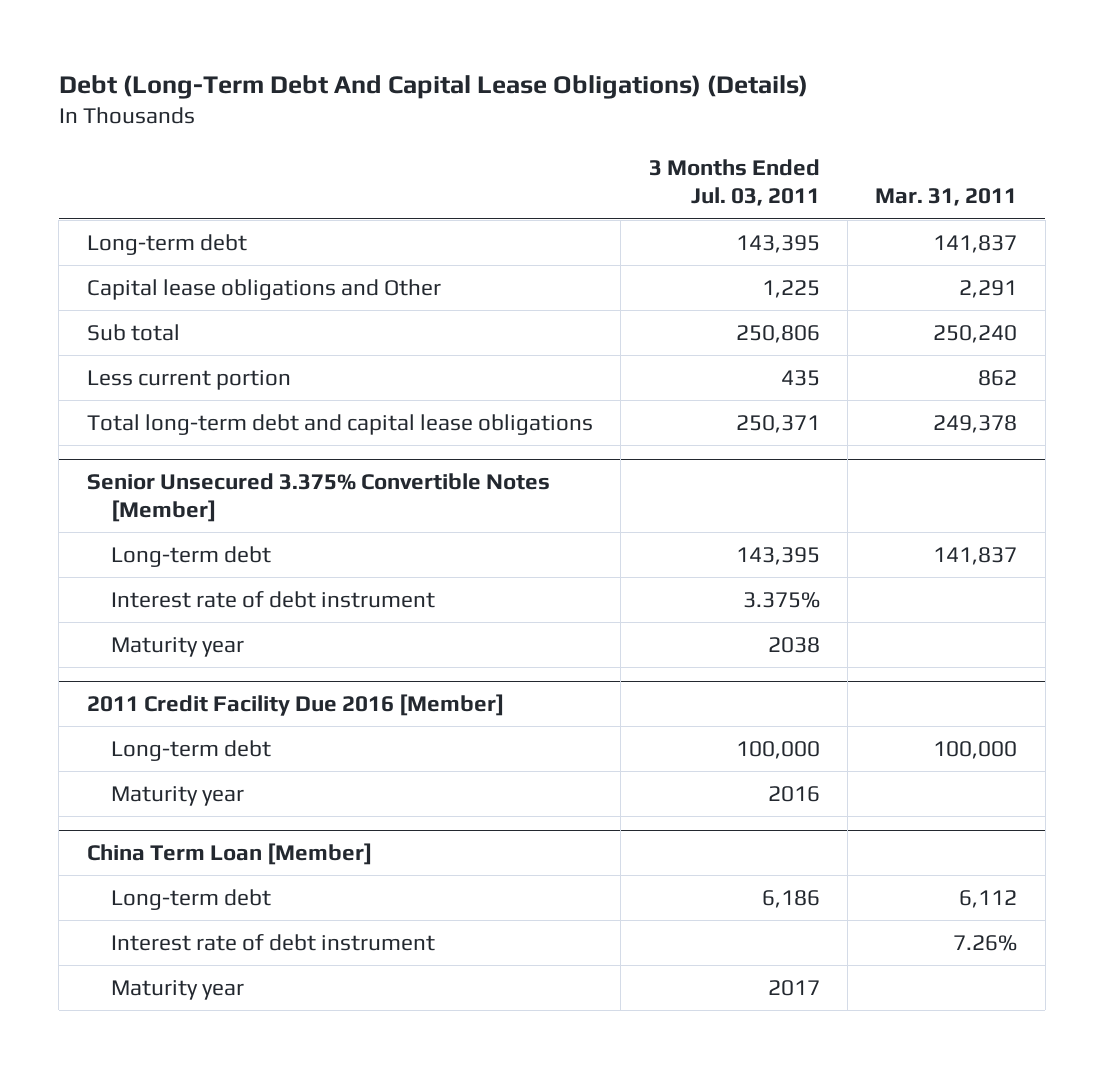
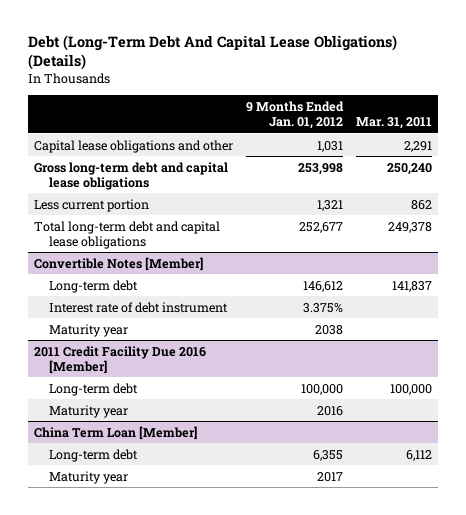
[648,159,820,207] 3 Months Ended Jul. 03, 2011 -> none
none -> [246,101,345,130] 9 Months Ended Jan. 01, 2012
[86,233,247,255] Long-term debt -> none
[86,278,441,300] Capital lease obligations and Other -> [34,139,234,153] Capital lease obligations and other
[86,323,180,341] Sub total -> [34,161,229,190] Gross long-term debt and capital lease obligations
[86,472,550,522] Senior Unsecured 3.375% Convertible Notes [Member] -> none
none -> [34,256,204,271] Convertible Notes [Member]
[110,933,435,951] Interest rate of debt instrument -> none

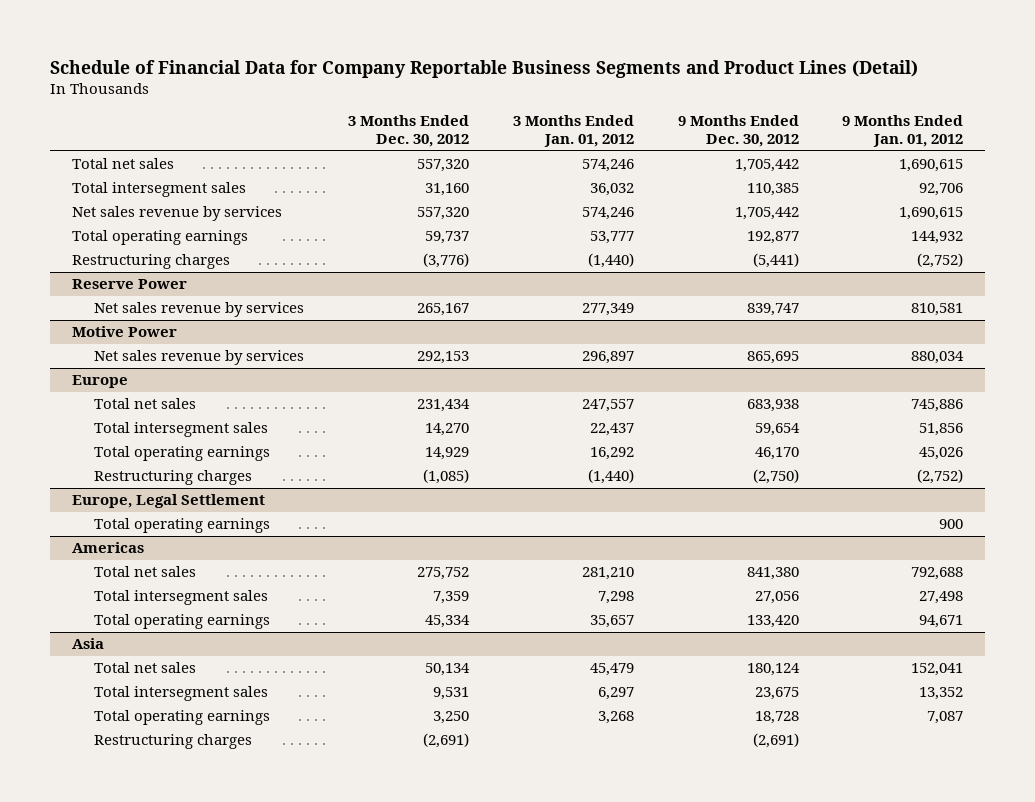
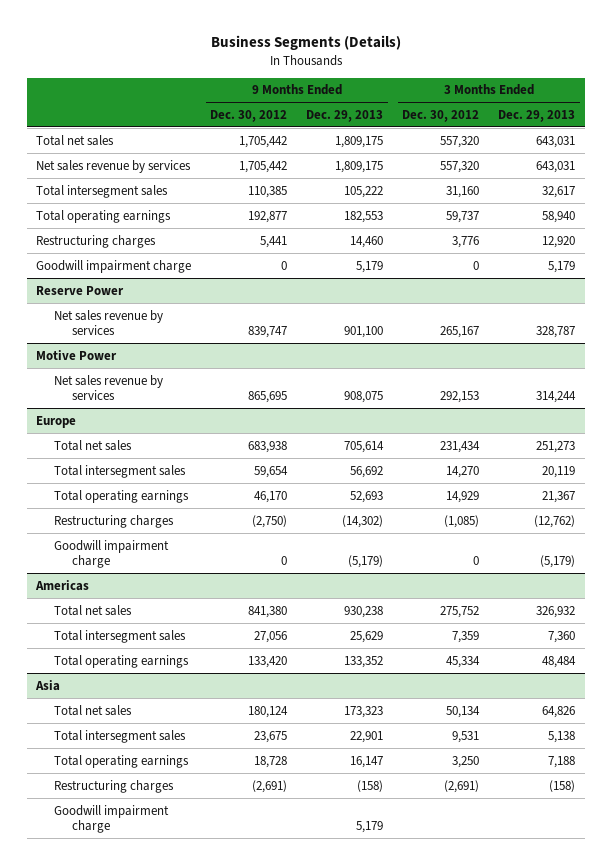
[50,59,919,78] Schedule of Financial Data for Company Reportable Business Segments and Product Lines (Detail) -> [210,35,401,51] Business Segments (Details)
[512,115,634,148] 3 Months Ended Jan. 01, 2012 -> none
[842,115,964,148] 9 Months Ended Jan. 01, 2012 -> none
none -> [306,109,384,122] Dec. 29, 2013
none -> [498,109,576,122] Dec. 29, 2013
[72,182,247,198] Total intersegment sales -> [36,184,169,198] Total intersegment sales
[422,253,469,269] (3,776) -> [452,235,480,248] 3,776
[752,253,799,269] (5,441) -> [260,235,288,248] 5,441
none -> [36,259,192,273] Goodwill impairment charge
[72,494,266,509] Europe, Legal Settlement -> none
[93,518,270,534] Total operating earnings -> none
none -> [54,539,170,569] Goodwill impairment charge
none -> [54,804,170,834] Goodwill impairment charge

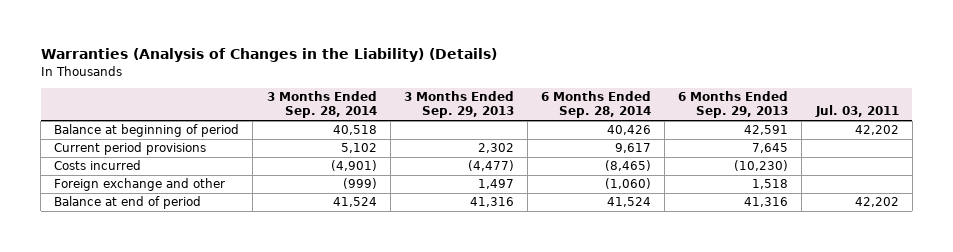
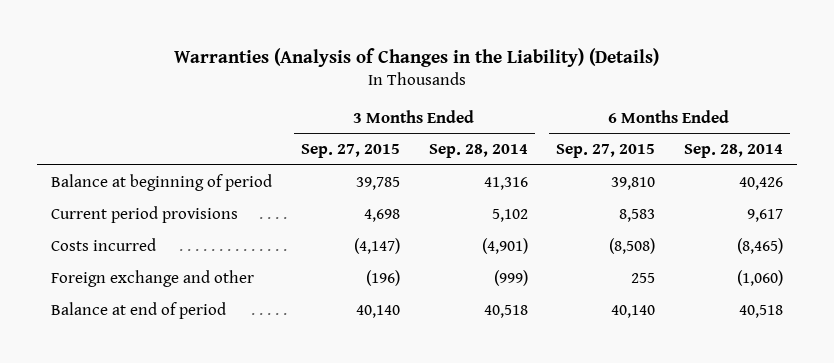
[403,91,514,119] 3 Months Ended Sep. 29, 2013 -> none
[678,91,789,119] 6 Months Ended Sep. 29, 2013 -> none
[814,105,899,118] Jul. 03, 2011 -> none
none -> [300,144,400,159] Sep. 27, 2015
none -> [556,144,656,159] Sep. 27, 2015
[332,125,377,136] 40,518 -> [483,176,528,190] 41,316
[332,197,377,208] 41,524 -> [483,304,528,318] 40,518
[607,197,652,208] 41,524 -> [738,304,783,318] 40,518

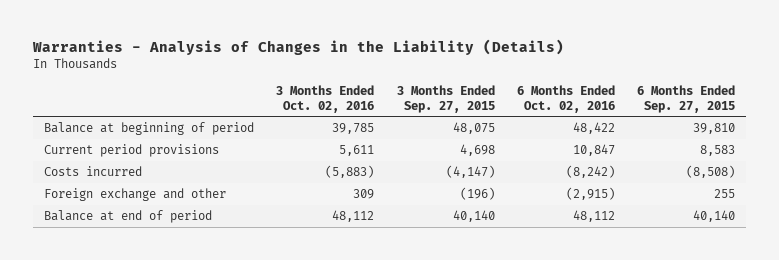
[174,47,660,67] Warranties (Analysis of Changes in the Liability) (Details) -> [32,39,565,56] Warranties - Analysis of Changes in the Liability (Details)
[428,144,528,159] Sep. 28, 2014 -> none
[683,144,783,159] Sep. 28, 2014 -> none
none -> [276,85,375,113] 3 Months Ended Oct. 02, 2016
none -> [516,85,615,113] 6 Months Ended Oct. 02, 2016
[355,176,400,190] 39,785 -> [452,122,495,135] 48,075

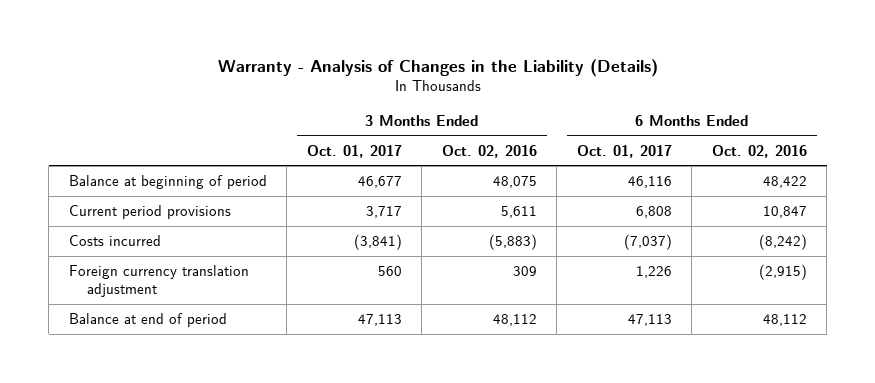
[32,39,565,56] Warranties - Analysis of Changes in the Liability (Details) -> [217,58,658,77] Warranty - Analysis of Changes in the Liability (Details)
[396,85,495,113] 3 Months Ended Sep. 27, 2015 -> none
[636,85,735,113] 6 Months Ended Sep. 27, 2015 -> none
none -> [306,144,402,158] Oct. 01, 2017
none -> [576,144,672,158] Oct. 01, 2017
[332,123,375,135] 39,785 -> [492,175,537,188] 48,075
[44,188,227,202] Foreign exchange and other -> [68,264,249,297] Foreign currency translation adjustment

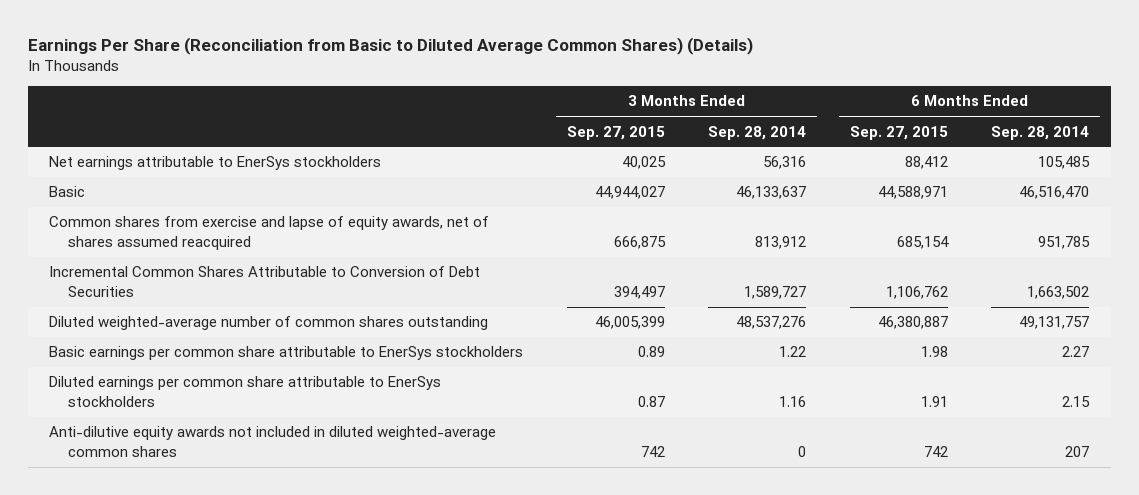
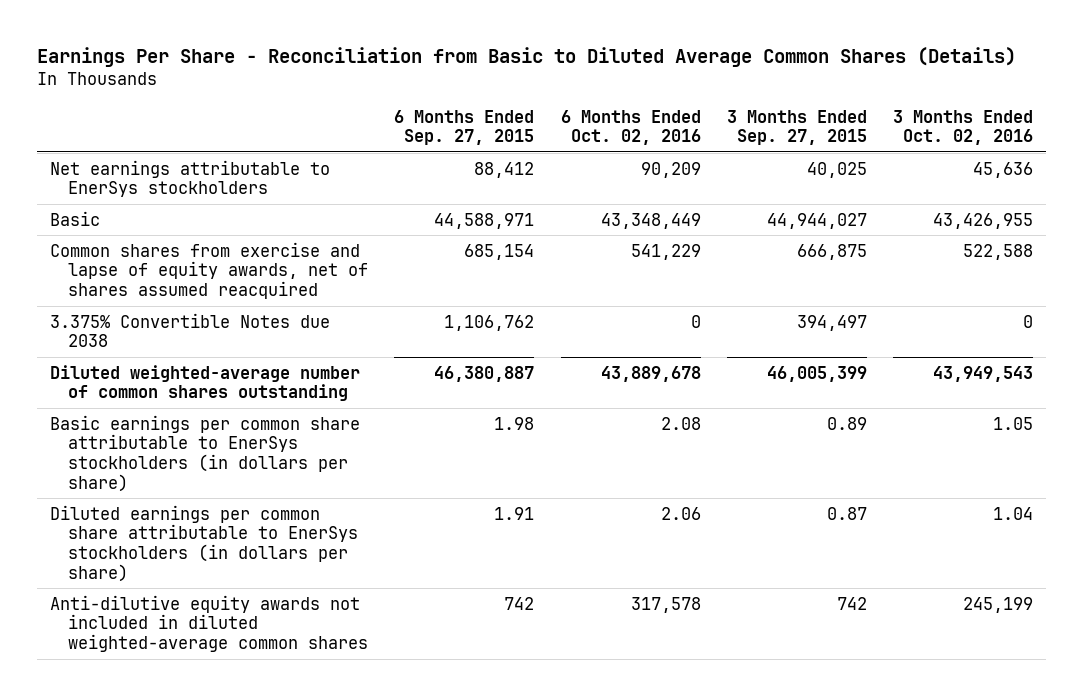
[27,36,753,55] Earnings Per Share (Reconciliation from Basic to Diluted Average Common Shares) (Details) -> [37,46,1017,67] Earnings Per Share - Reconciliation from Basic to Diluted Average Common Shares (Details)
[708,125,807,140] Sep. 28, 2014 -> none
[991,125,1090,140] Sep. 28, 2014 -> none
none -> [560,109,701,146] 6 Months Ended Oct. 02, 2016
none -> [893,109,1034,146] 3 Months Ended Oct. 02, 2016
[49,266,481,297] Incremental Common Shares Attributable to Conversion of Debt Securities -> [50,312,331,348] 3.375% Convertible Notes due 2038
[49,346,524,361] Basic earnings per common share attributable to EnerSys stockholders -> [50,414,361,492] Basic earnings per common share attributable to EnerSys stockholders (in dollars per share)
[49,376,442,407] Diluted earnings per common share attributable to EnerSys stockholders -> [50,504,359,582] Diluted earnings per common share attributable to EnerSys stockholders (in dollars per share)

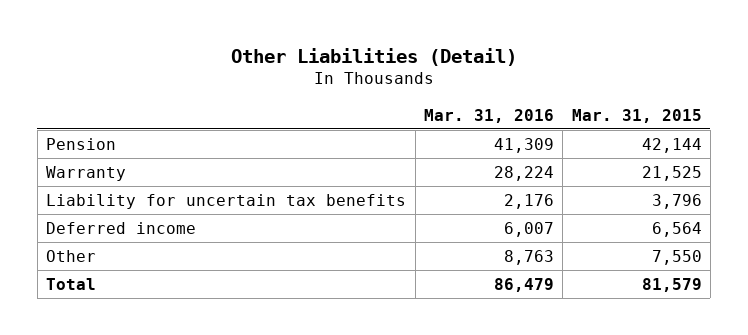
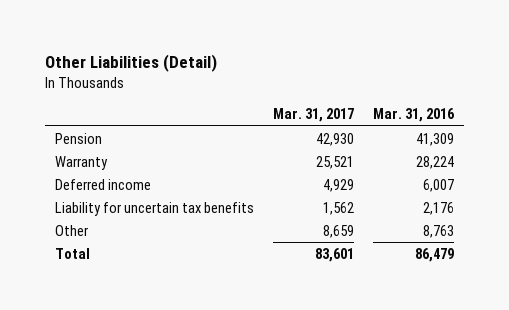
[571,108,702,123] Mar. 31, 2015 -> none
none -> [272,108,354,123] Mar. 31, 2017
[46,194,407,210] Liability for uncertain tax benefits -> [54,201,254,216] Liability for uncertain tax benefits

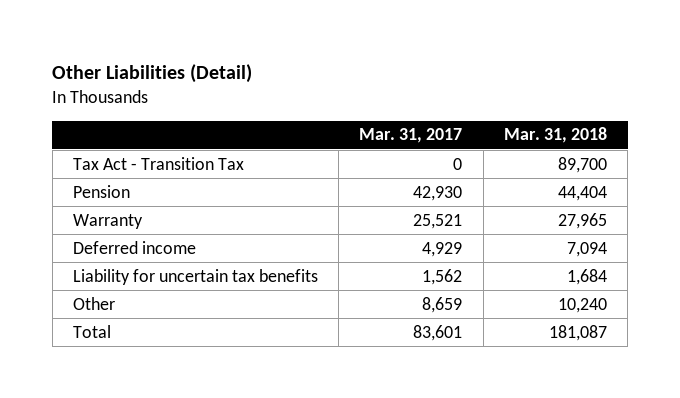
[372,108,455,123] Mar. 31, 2016 -> none
none -> [504,127,608,144] Mar. 31, 2018
none -> [72,156,244,170] Tax Act - Transition Tax

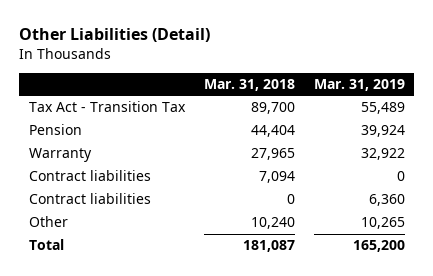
[359,128,463,144] Mar. 31, 2017 -> none
none -> [313,79,405,92] Mar. 31, 2019
[72,268,318,285] Liability for uncertain tax benefits -> none
[72,240,196,254] Deferred income -> [28,170,151,182] Contract liabilities
none -> [28,193,151,205] Contract liabilities

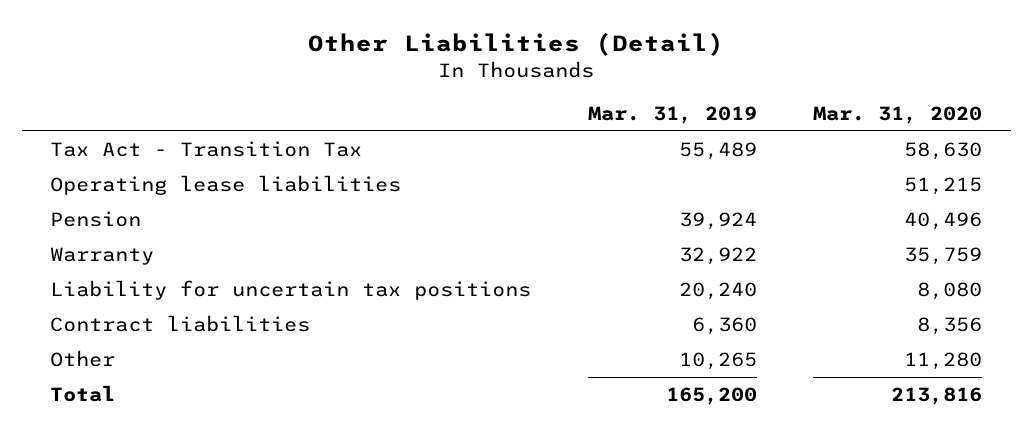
[203,79,295,92] Mar. 31, 2018 -> none
none -> [813,105,983,124] Mar. 31, 2020
none -> [50,175,402,196] Operating lease liabilities
[28,170,151,182] Contract liabilities -> none
none -> [50,280,532,301] Liability for uncertain tax positions

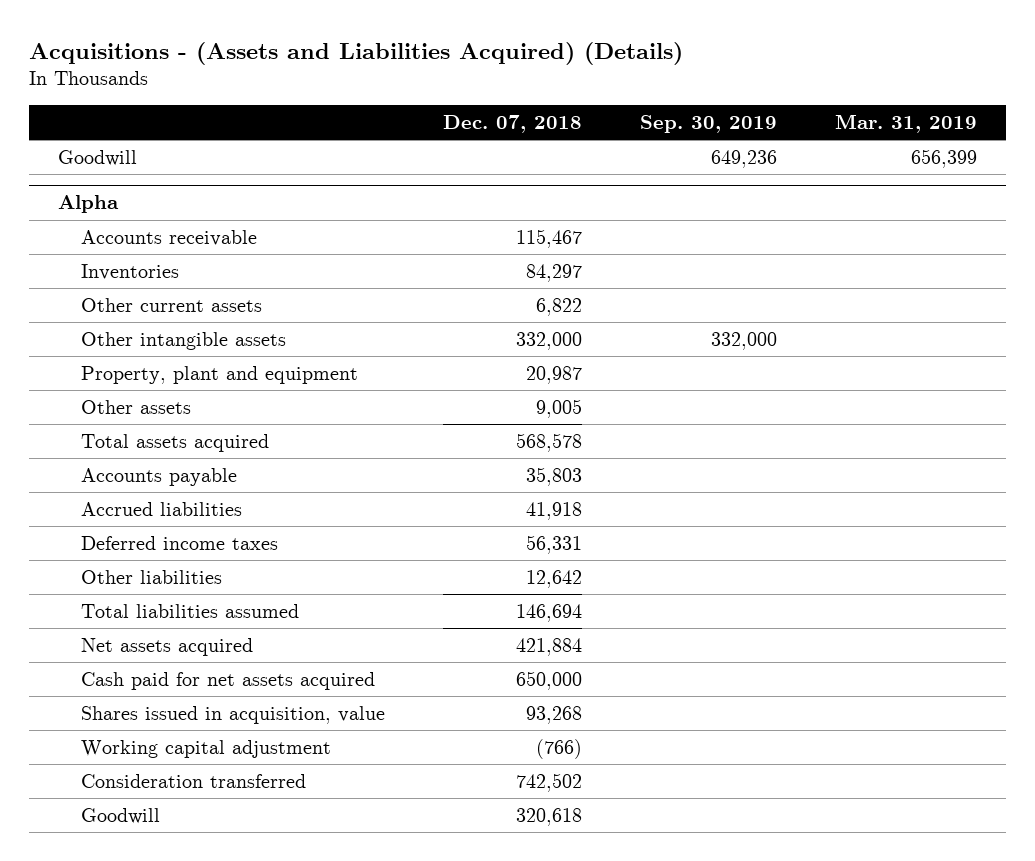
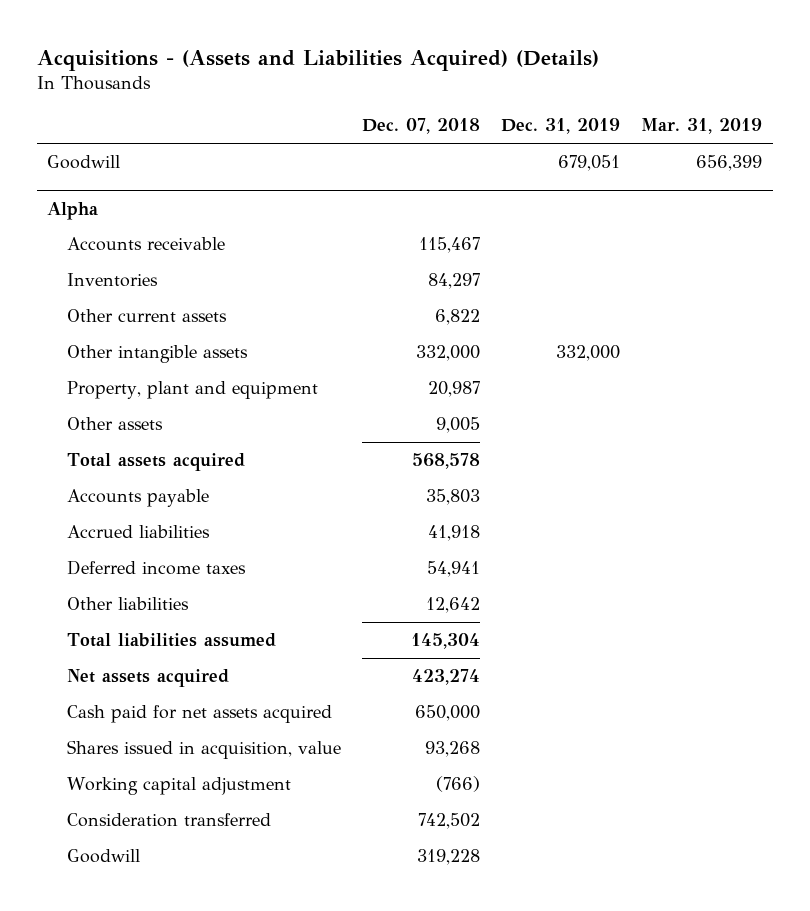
[639,114,777,133] Sep. 30, 2019 -> none
none -> [501,118,621,135] Dec. 31, 2019
[526,534,583,554] 56,331 -> [426,561,480,578] 54,941
[516,603,583,622] 146,694 -> [410,633,480,650] 145,304
[516,637,583,656] 421,884 -> [411,669,480,686] 423,274
[516,807,583,826] 320,618 -> [416,849,480,866] 319,228

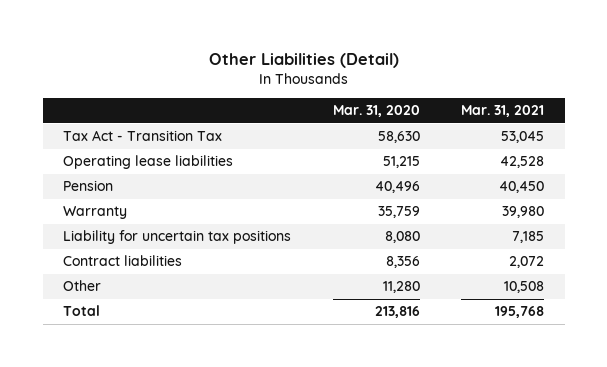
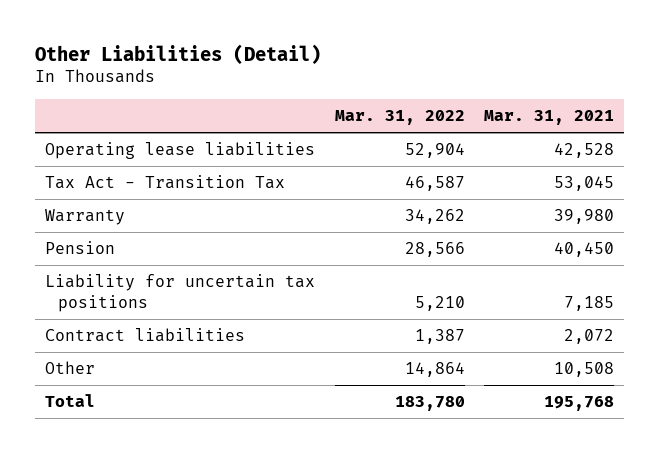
[332,105,420,118] Mar. 31, 2020 -> none
none -> [334,110,465,126] Mar. 31, 2022
[63,130,223,142] Tax Act - Transition Tax -> [45,175,286,190] Tax Act - Transition Tax
[63,180,114,192] Pension -> [45,241,116,255] Pension

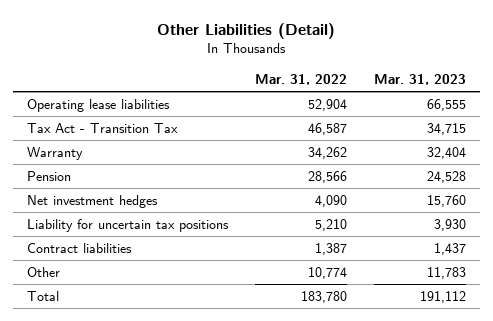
[484,110,615,126] Mar. 31, 2021 -> none
none -> [374,74,467,86] Mar. 31, 2023
none -> [26,194,158,208] Net investment hedges
[404,362,465,378] 14,864 -> [307,266,347,279] 10,774

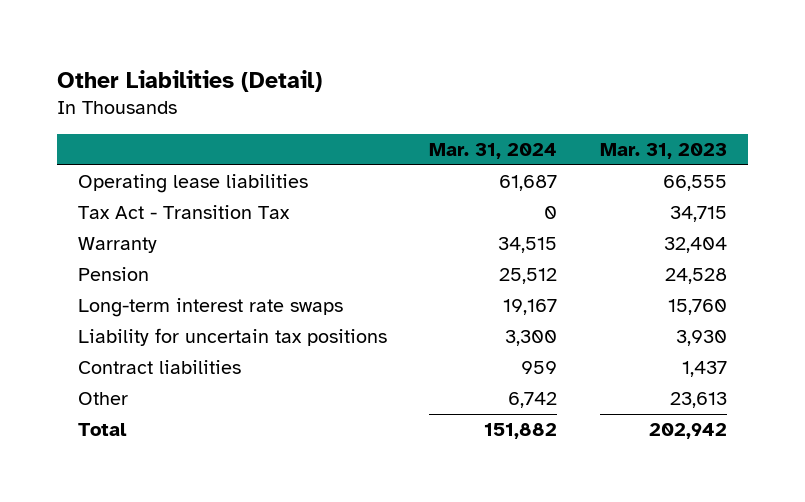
[254,74,347,86] Mar. 31, 2022 -> none
none -> [429,143,558,160] Mar. 31, 2024
[26,194,158,208] Net investment hedges -> [77,298,343,318] Long-term interest rate swaps
[427,266,467,279] 11,783 -> [669,392,727,409] 23,613
[420,290,467,303] 191,112 -> [648,423,727,440] 202,942

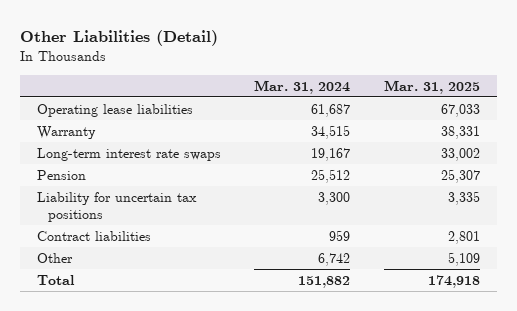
[599,143,727,160] Mar. 31, 2023 -> none
none -> [384,79,481,94] Mar. 31, 2025
[77,205,290,220] Tax Act - Transition Tax -> none
[77,267,149,282] Pension -> [36,169,86,180] Pension

